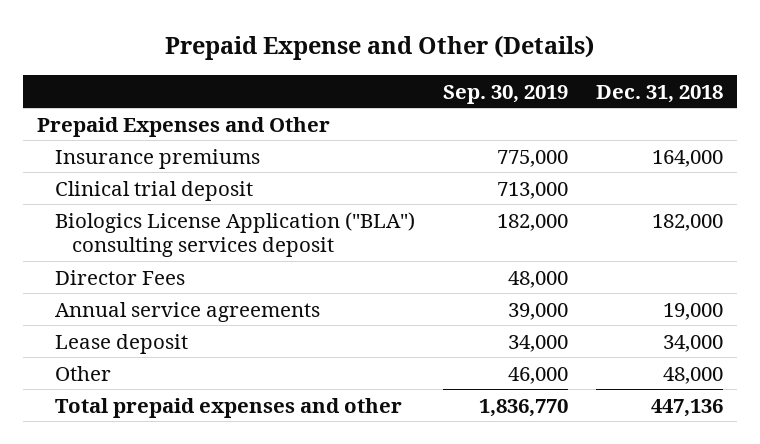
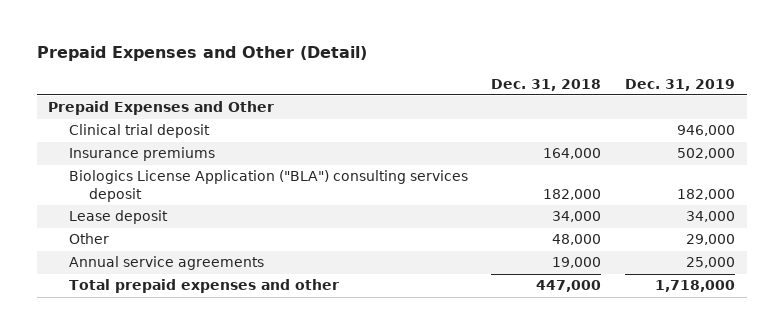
[164,35,594,61] Prepaid Expense and Other (Details) -> [36,46,367,62] Prepaid Expenses and Other (Detail)
[442,84,568,104] Sep. 30, 2019 -> none
none -> [625,78,736,91] Dec. 31, 2019
[54,148,260,169] Insurance premiums -> [68,147,215,162] Insurance premiums
[54,269,185,285] Director Fees -> none
[54,301,320,322] Annual service agreements -> [68,256,264,271] Annual service agreements
[651,398,724,417] 447,136 -> [536,280,602,293] 447,000

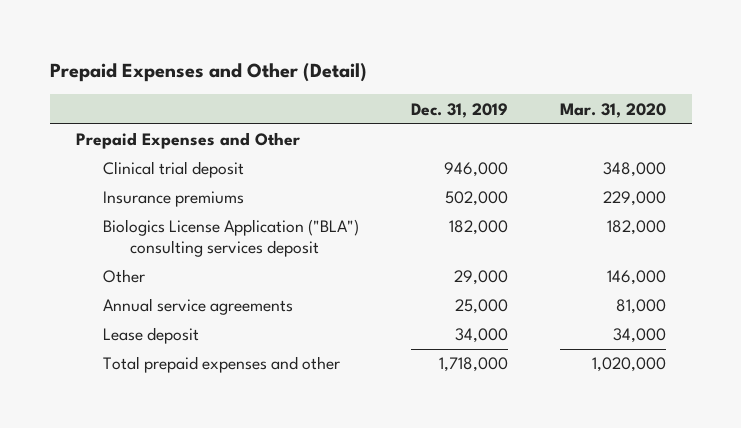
[491,78,602,91] Dec. 31, 2018 -> none
none -> [559,102,666,118] Mar. 31, 2020
[68,210,168,225] Lease deposit -> [102,327,199,345] Lease deposit

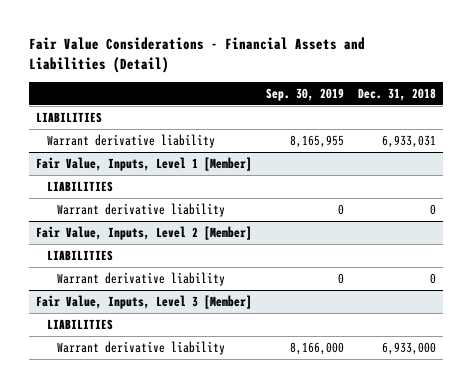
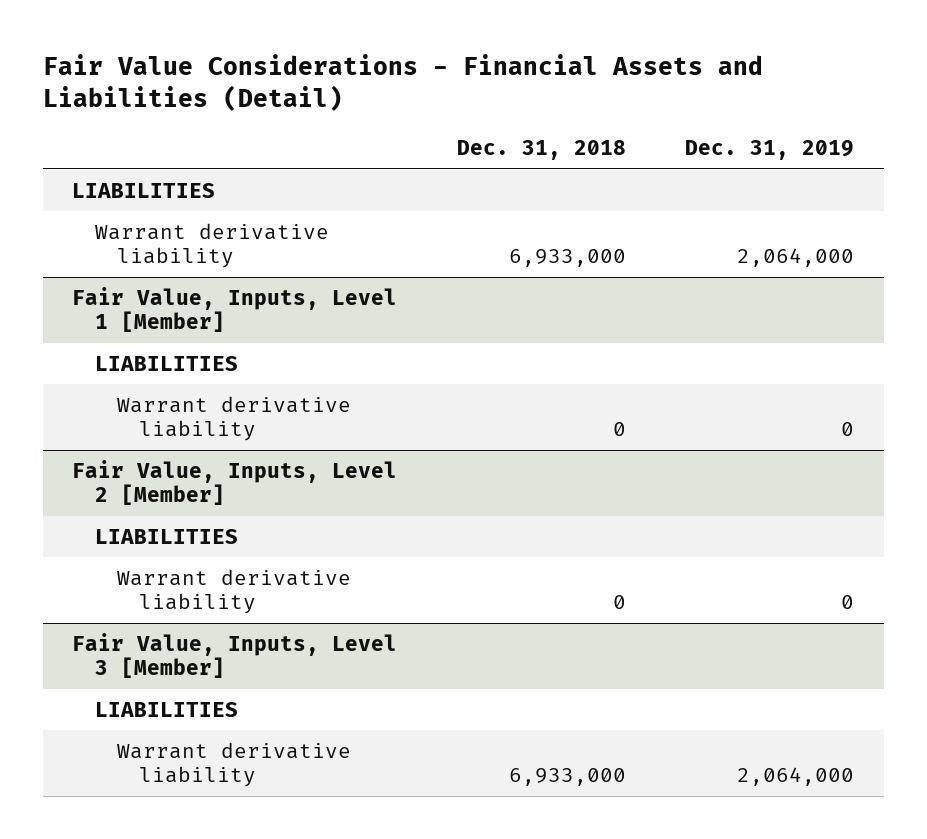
[266,87,345,101] Sep. 30, 2019 -> none
none -> [685,140,855,161] Dec. 31, 2019
[382,134,437,148] 6,933,031 -> [508,249,626,268] 6,933,000

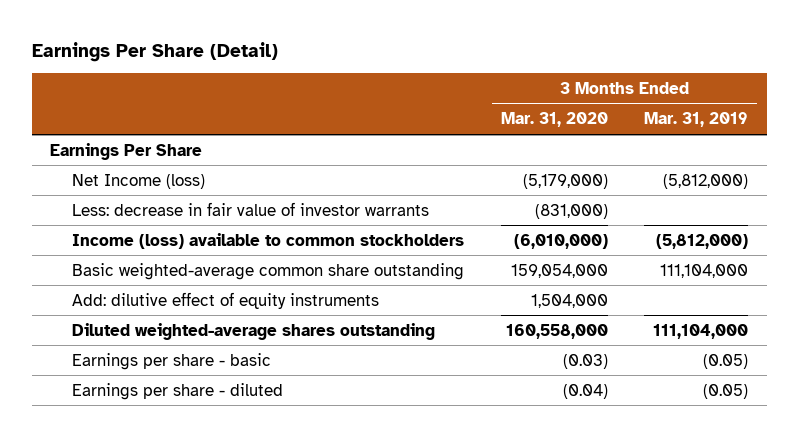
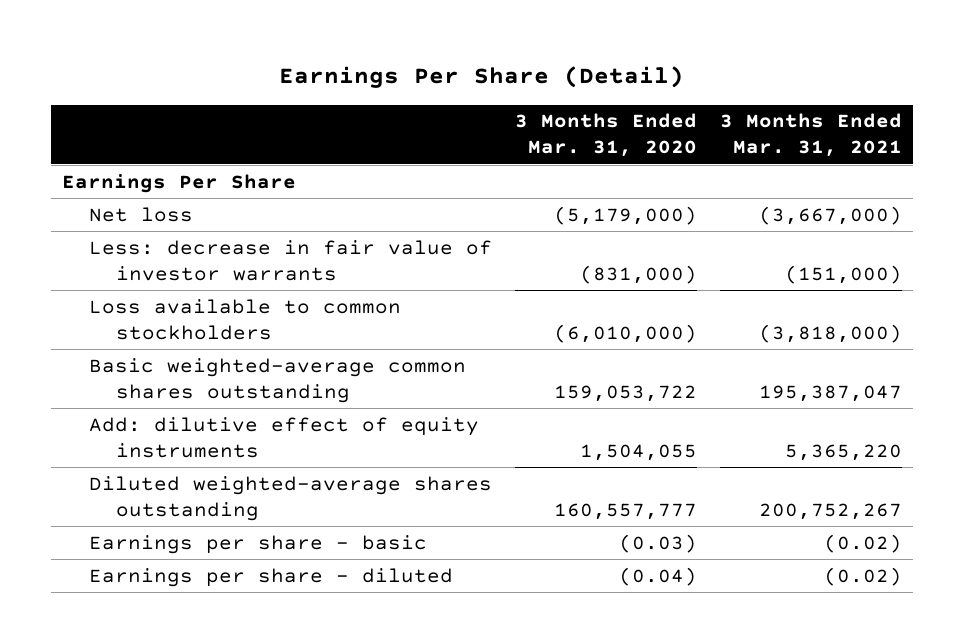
[644,112,749,128] Mar. 31, 2019 -> none
none -> [719,113,902,158] 3 Months Ended Mar. 31, 2021
[72,173,206,189] Net Income (loss) -> [89,206,194,222] Net loss
[72,232,465,249] Income (loss) available to common stockholders -> [89,298,402,340] Loss available to common stockholders
[72,262,465,280] Basic weighted-average common share outstanding -> [89,357,467,403] Basic weighted-average common shares outstanding
[510,263,608,278] 159,054,000 -> [553,384,697,402] 159,053,722
[530,293,608,308] 1,504,000 -> [579,443,697,461] 1,504,055
[505,323,608,339] 160,558,000 -> [553,502,697,520] 160,557,777

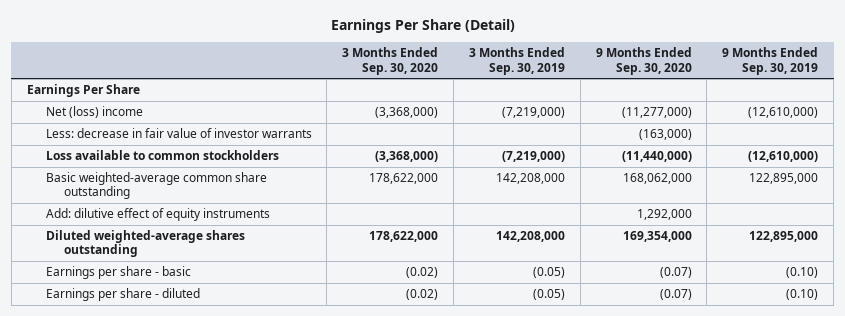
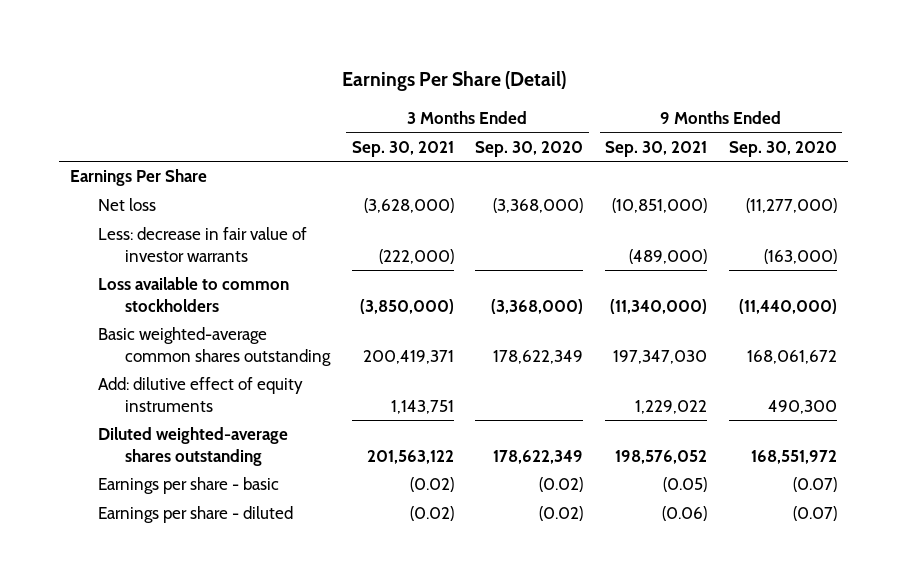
[468,47,565,75] 3 Months Ended Sep. 30, 2019 -> none
[722,47,819,75] 9 Months Ended Sep. 30, 2019 -> none
none -> [351,140,454,157] Sep. 30, 2021
none -> [605,140,708,157] Sep. 30, 2021
[45,106,143,119] Net (loss) income -> [97,198,156,212] Net loss
[45,172,267,200] Basic weighted-average common share outstanding -> [97,327,331,366] Basic weighted-average common shares outstanding
[369,173,439,185] 178,622,000 -> [493,349,584,364] 178,622,349
[622,173,692,185] 168,062,000 -> [746,349,837,364] 168,061,672
[636,209,692,221] 1,292,000 -> [767,399,837,414] 490,300
[369,231,439,243] 178,622,000 -> [493,449,584,464] 178,622,349
[622,231,692,243] 169,354,000 -> [750,449,837,464] 168,551,972

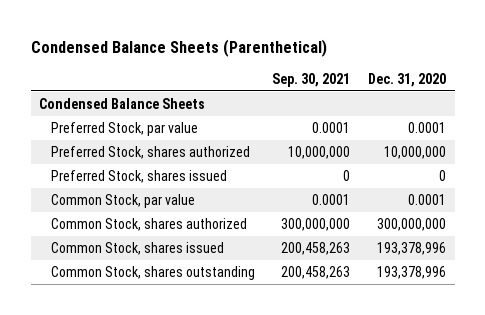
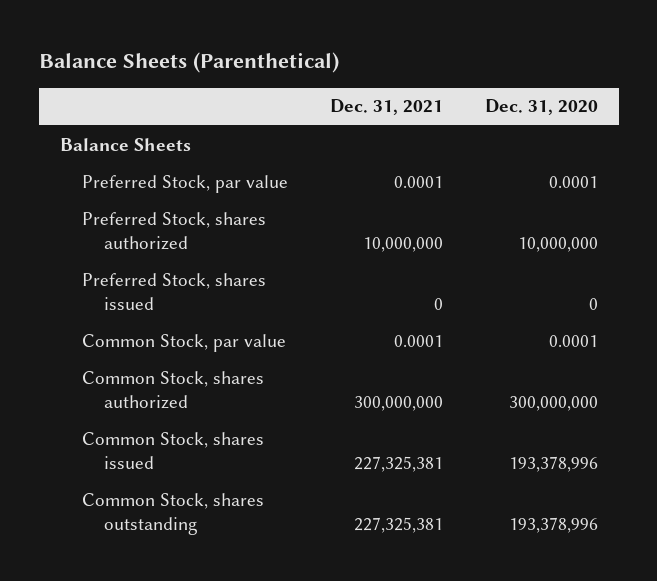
[30,38,327,57] Condensed Balance Sheets (Parenthetical) -> [38,52,339,74] Balance Sheets (Parenthetical)
[272,72,351,87] Sep. 30, 2021 -> none
none -> [329,99,443,116] Dec. 31, 2021
[39,98,206,110] Condensed Balance Sheets -> [59,137,191,151] Balance Sheets

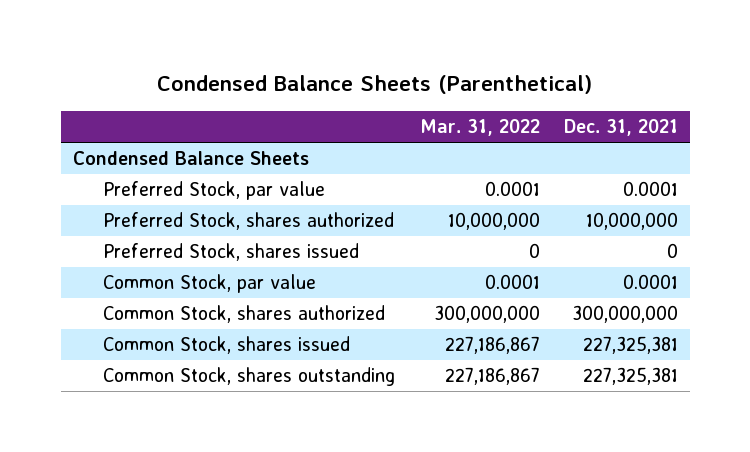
[38,52,339,74] Balance Sheets (Parenthetical) -> [157,75,593,95] Condensed Balance Sheets (Parenthetical)
[484,99,598,116] Dec. 31, 2020 -> none
none -> [419,119,540,137] Mar. 31, 2022
[59,137,191,151] Balance Sheets -> [72,151,309,166] Condensed Balance Sheets

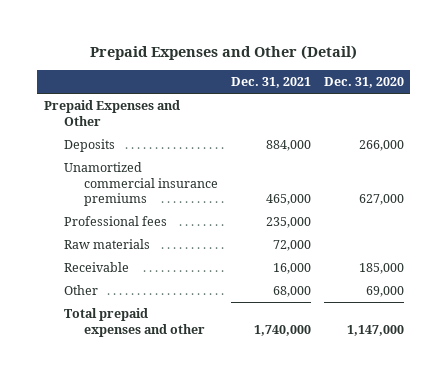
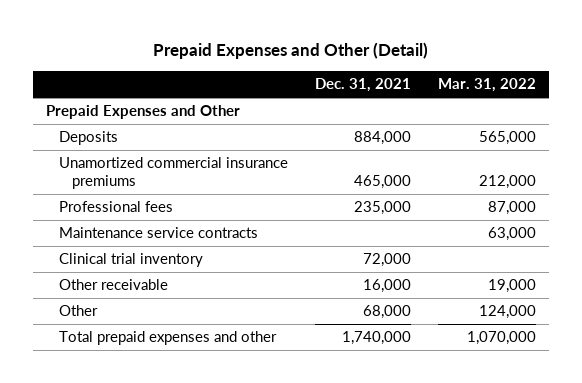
[323,77,404,89] Dec. 31, 2020 -> none
none -> [437,78,536,93] Mar. 31, 2022
[63,239,150,250] Raw materials -> none
none -> [59,227,259,239] Maintenance service contracts
none -> [59,253,204,268] Clinical trial inventory
[63,262,129,273] Receivable -> [59,279,169,291] Other receivable

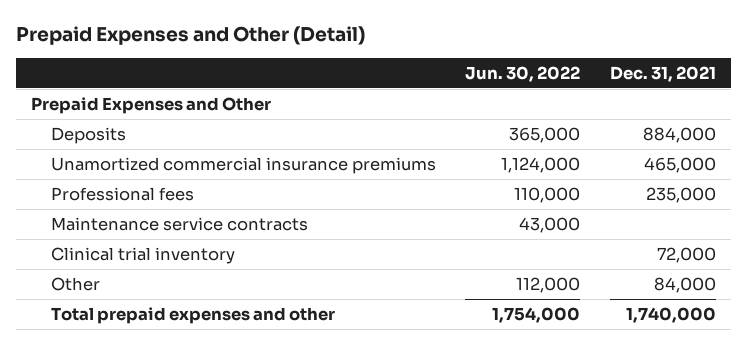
[437,78,536,93] Mar. 31, 2022 -> none
none -> [465,65,581,82] Jun. 30, 2022
[59,279,169,291] Other receivable -> none
[362,305,411,320] 68,000 -> [654,277,717,294] 84,000

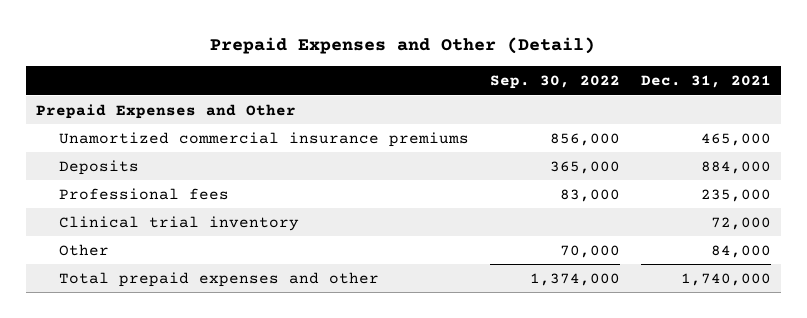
[465,65,581,82] Jun. 30, 2022 -> none
none -> [489,74,620,89] Sep. 30, 2022
[50,127,126,145] Deposits -> [58,159,139,175] Deposits
[50,217,308,232] Maintenance service contracts -> none

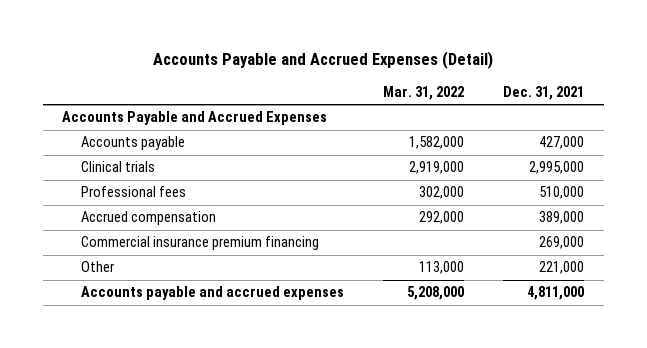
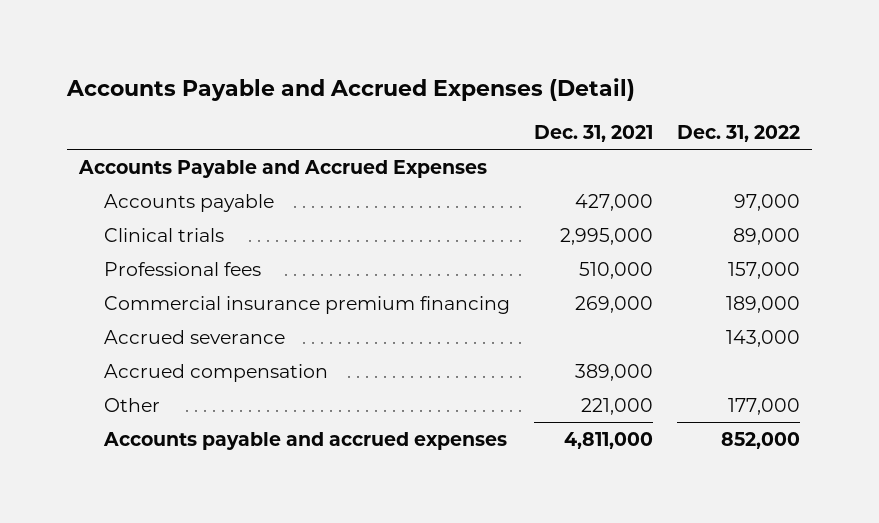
[383,86,465,101] Mar. 31, 2022 -> none
none -> [677,125,801,143] Dec. 31, 2022
none -> [104,329,286,344] Accrued severance
[81,211,217,226] Accrued compensation -> [104,363,329,382] Accrued compensation

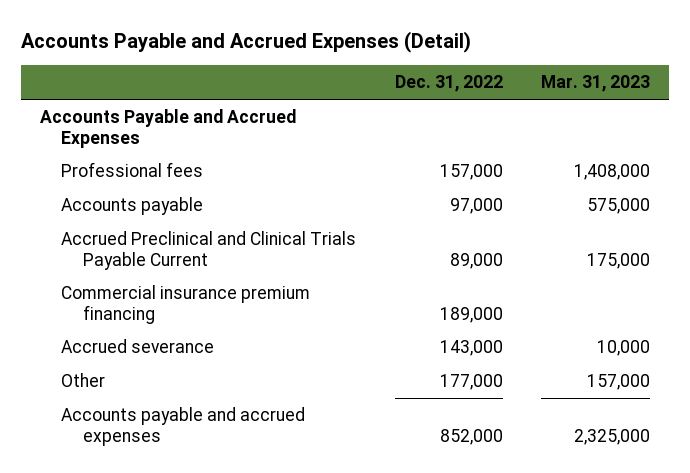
[534,125,654,143] Dec. 31, 2021 -> none
none -> [541,75,651,93] Mar. 31, 2023
[104,227,225,242] Clinical trials -> none
[104,193,275,212] Accounts payable -> [61,197,204,216] Accounts payable
none -> [61,231,357,270] Accrued Preclinical and Clinical Trials Payable Current
[104,363,329,382] Accrued compensation -> none

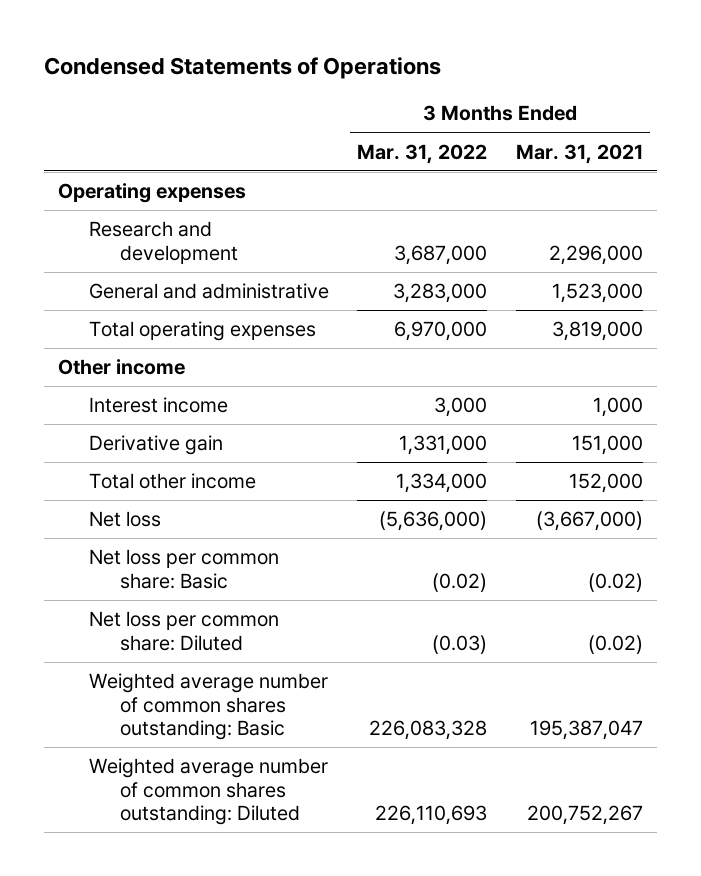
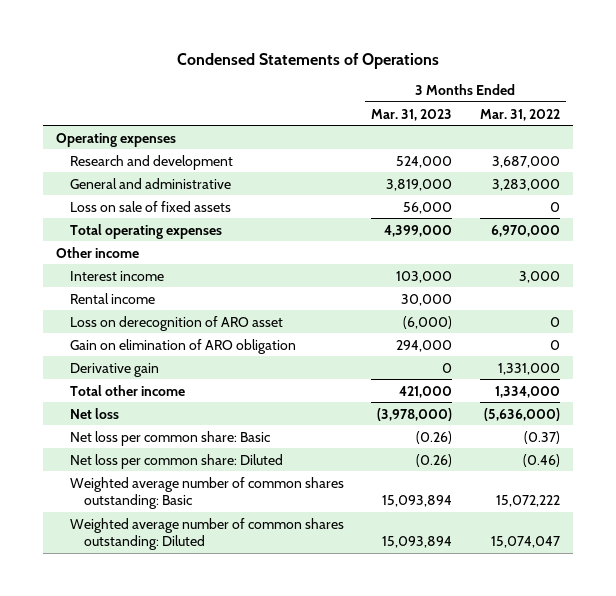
[515,143,643,164] Mar. 31, 2021 -> none
none -> [371,108,453,121] Mar. 31, 2023
none -> [70,200,232,212] Loss on sale of fixed assets
none -> [70,292,156,304] Rental income
none -> [70,315,284,331] Loss on derecognition of ARO asset
none -> [70,338,297,354] Gain on elimination of ARO obligation
[432,572,488,592] (0.02) -> [523,430,560,444] (0.37)
[432,634,488,654] (0.03) -> [522,453,560,467] (0.46)
[369,720,488,741] 226,083,328 -> [495,495,560,508] 15,072,222
[375,805,488,826] 226,110,693 -> [490,536,560,549] 15,074,047

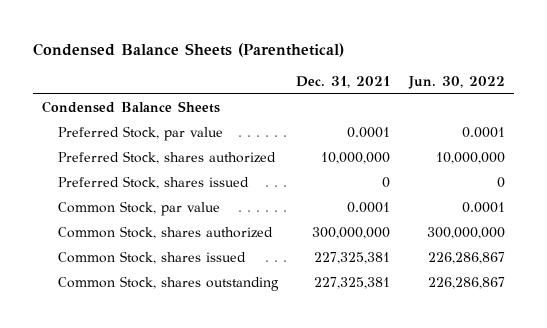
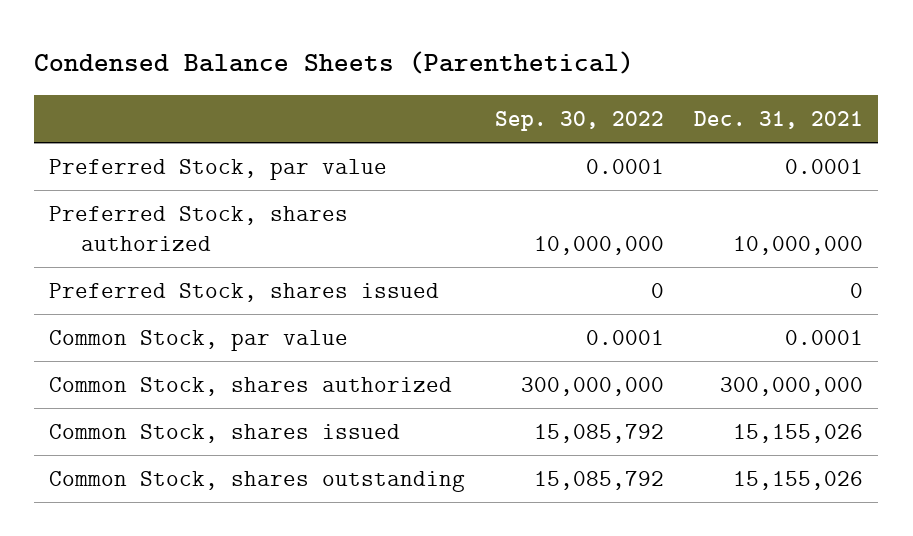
[407,76,505,90] Jun. 30, 2022 -> none
none -> [495,110,665,131] Sep. 30, 2022
[41,101,220,114] Condensed Balance Sheets -> none
[314,252,391,265] 227,325,381 -> [733,423,864,443] 15,155,026
[314,277,391,290] 227,325,381 -> [733,470,864,490] 15,155,026

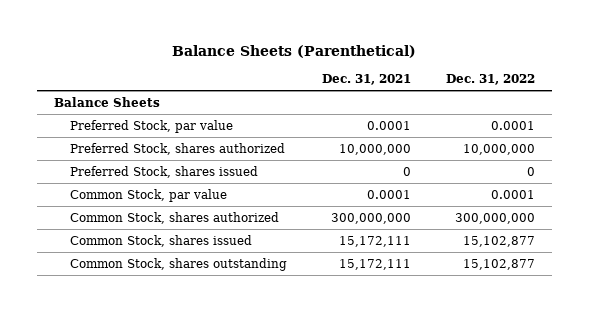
[34,51,635,75] Condensed Balance Sheets (Parenthetical) -> [172,44,417,58] Balance Sheets (Parenthetical)
[495,110,665,131] Sep. 30, 2022 -> none
none -> [445,74,535,86] Dec. 31, 2022
none -> [54,96,161,107] Balance Sheets
[733,423,864,443] 15,155,026 -> [338,235,411,247] 15,172,111
[733,470,864,490] 15,155,026 -> [338,258,411,270] 15,172,111

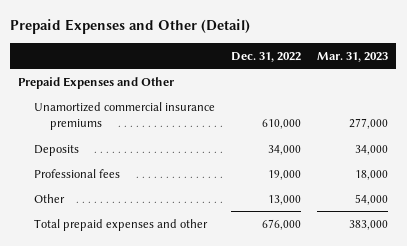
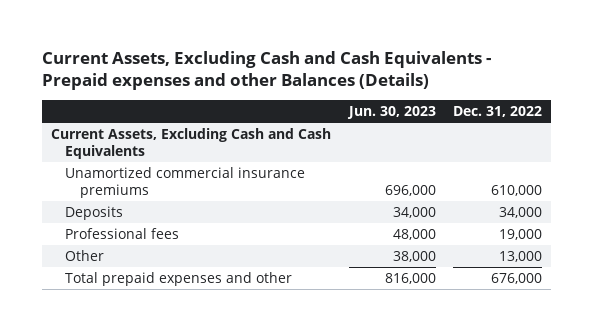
[10,19,251,35] Prepaid Expenses and Other (Detail) -> [41,50,491,90] Current Assets, Excluding Cash and Cash Equivalents - Prepaid expenses and other Balances (Details)
[317,51,389,62] Mar. 31, 2023 -> none
none -> [346,105,436,119] Jun. 30, 2023
[18,76,175,89] Prepaid Expenses and Other -> [50,128,331,160] Current Assets, Excluding Cash and Cash Equivalents

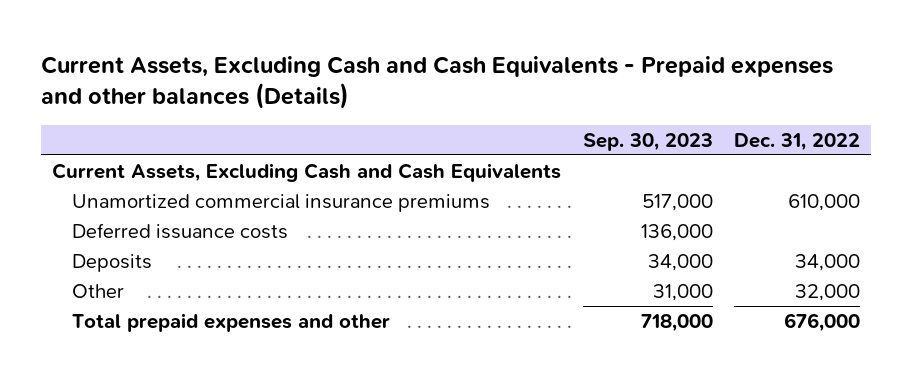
[41,50,491,90] Current Assets, Excluding Cash and Cash Equivalents - Prepaid expenses and other Balances (Details) -> [40,55,833,110] Current Assets, Excluding Cash and Cash Equivalents - Prepaid expenses and other balances (Details)
[346,105,436,119] Jun. 30, 2023 -> none
none -> [582,132,713,151] Sep. 30, 2023
none -> [71,222,288,239] Deferred issuance costs
[65,228,180,240] Professional fees -> none
[499,251,543,263] 13,000 -> [795,283,861,301] 32,000

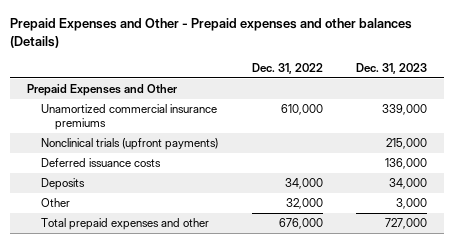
[40,55,833,110] Current Assets, Excluding Cash and Cash Equivalents - Prepaid expenses and other balances (Details) -> [10,17,413,48] Prepaid Expenses and Other - Prepaid expenses and other balances (Details)
[582,132,713,151] Sep. 30, 2023 -> none
none -> [356,62,428,74] Dec. 31, 2023
[51,162,561,182] Current Assets, Excluding Cash and Cash Equivalents -> [26,84,177,97] Prepaid Expenses and Other
none -> [41,138,219,151] Nonclinical trials (upfront payments)

